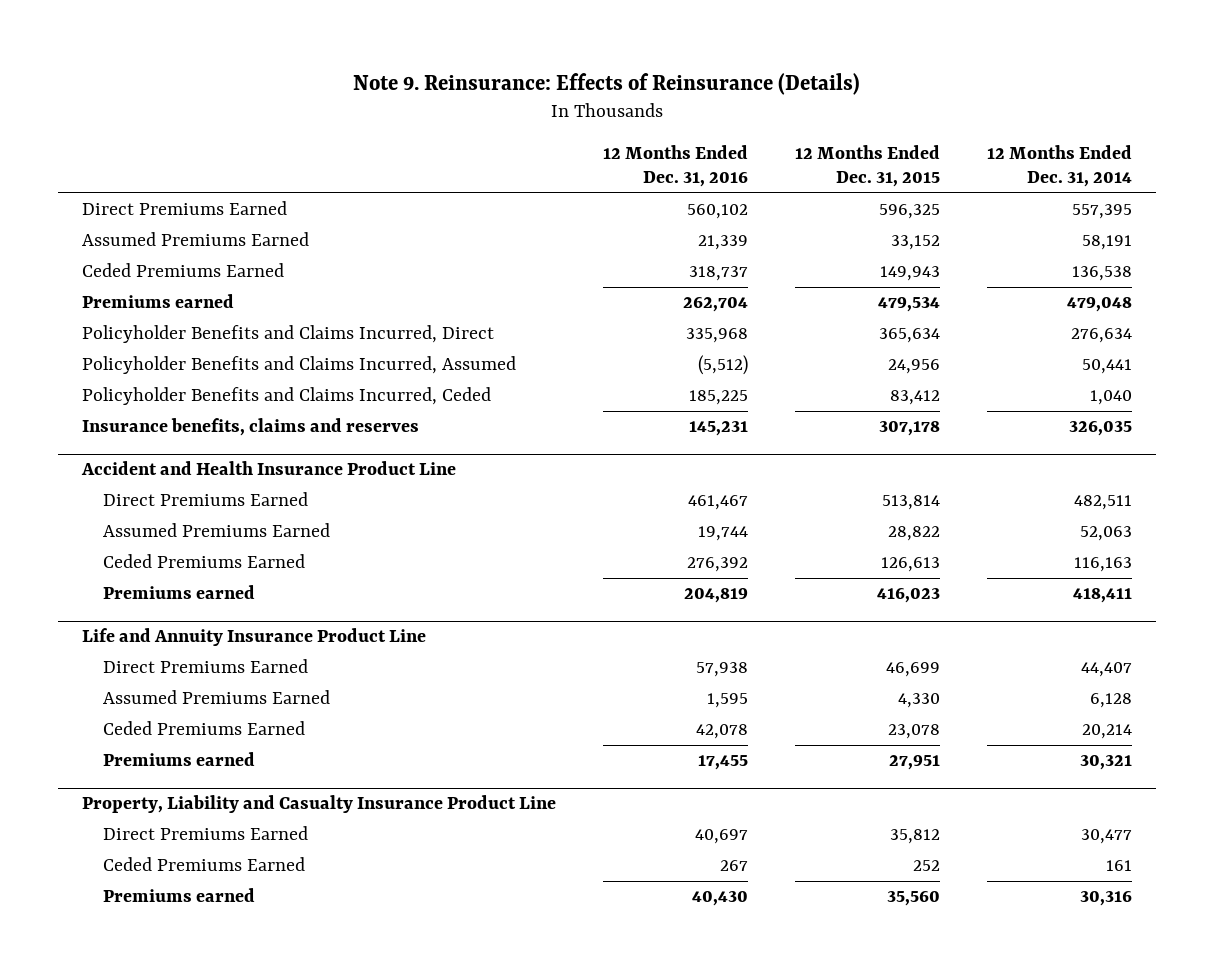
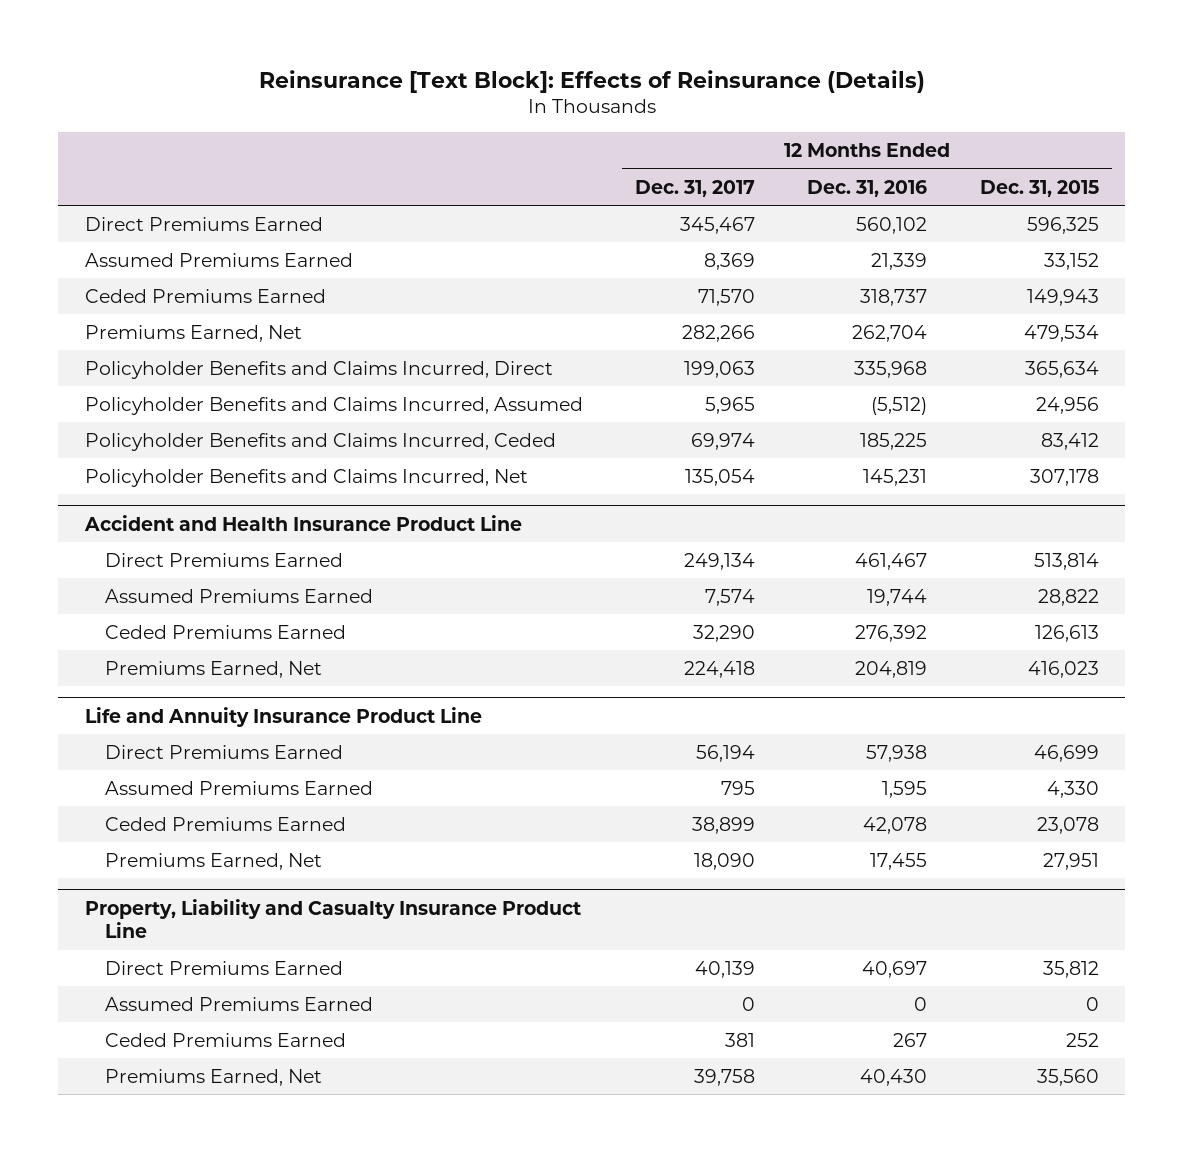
[352,72,860,95] Note 9. Reinsurance: Effects of Reinsurance (Details) -> [258,69,925,93] Reinsurance [Text Block]: Effects of Reinsurance (Details)
[987,144,1133,188] 12 Months Ended Dec. 31, 2014 -> none
none -> [635,179,756,197] Dec. 31, 2017
[81,294,234,309] Premiums earned -> [84,324,302,342] Premiums Earned, Net
[81,418,419,437] Insurance benefits, claims and reserves -> [84,468,528,487] Policyholder Benefits and Claims Incurred, Net
[103,585,256,600] Premiums earned -> [105,660,323,678] Premiums Earned, Net
[103,752,256,767] Premiums earned -> [105,852,323,870] Premiums Earned, Net
none -> [105,996,374,1011] Assumed Premiums Earned
[103,888,256,903] Premiums earned -> [105,1068,323,1086] Premiums Earned, Net

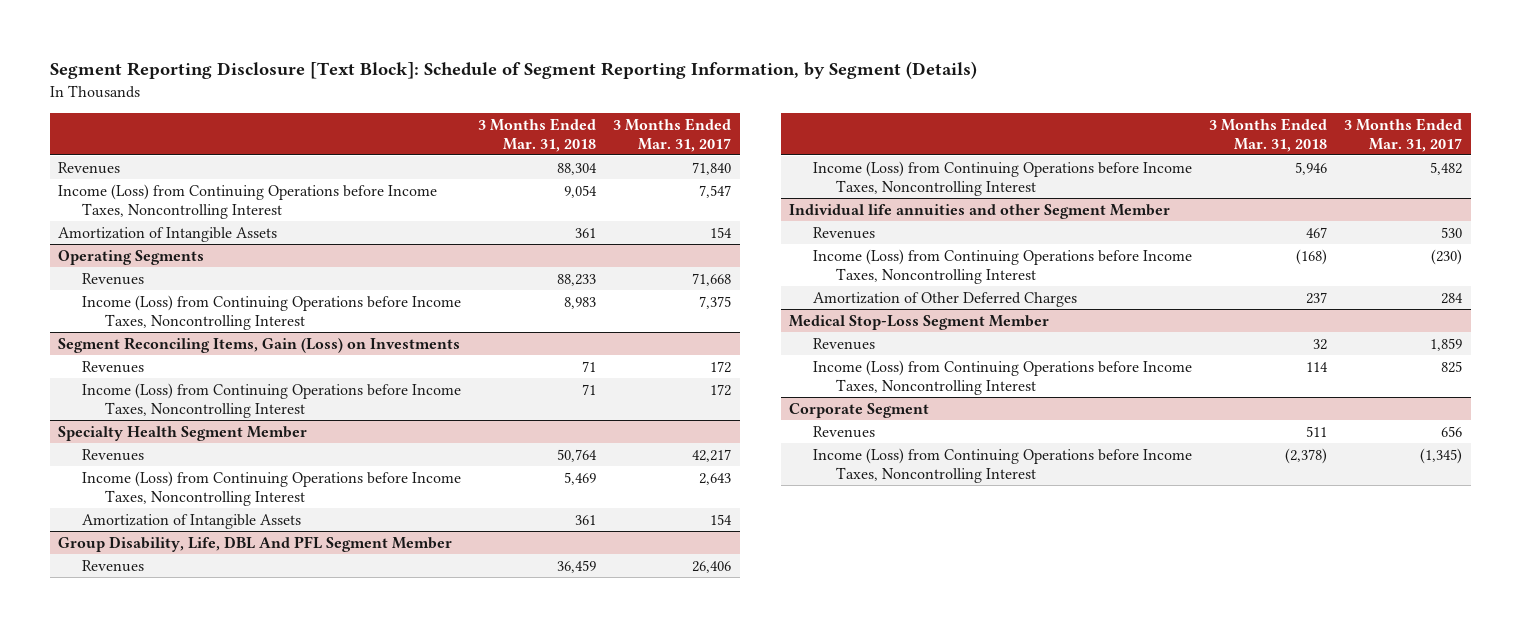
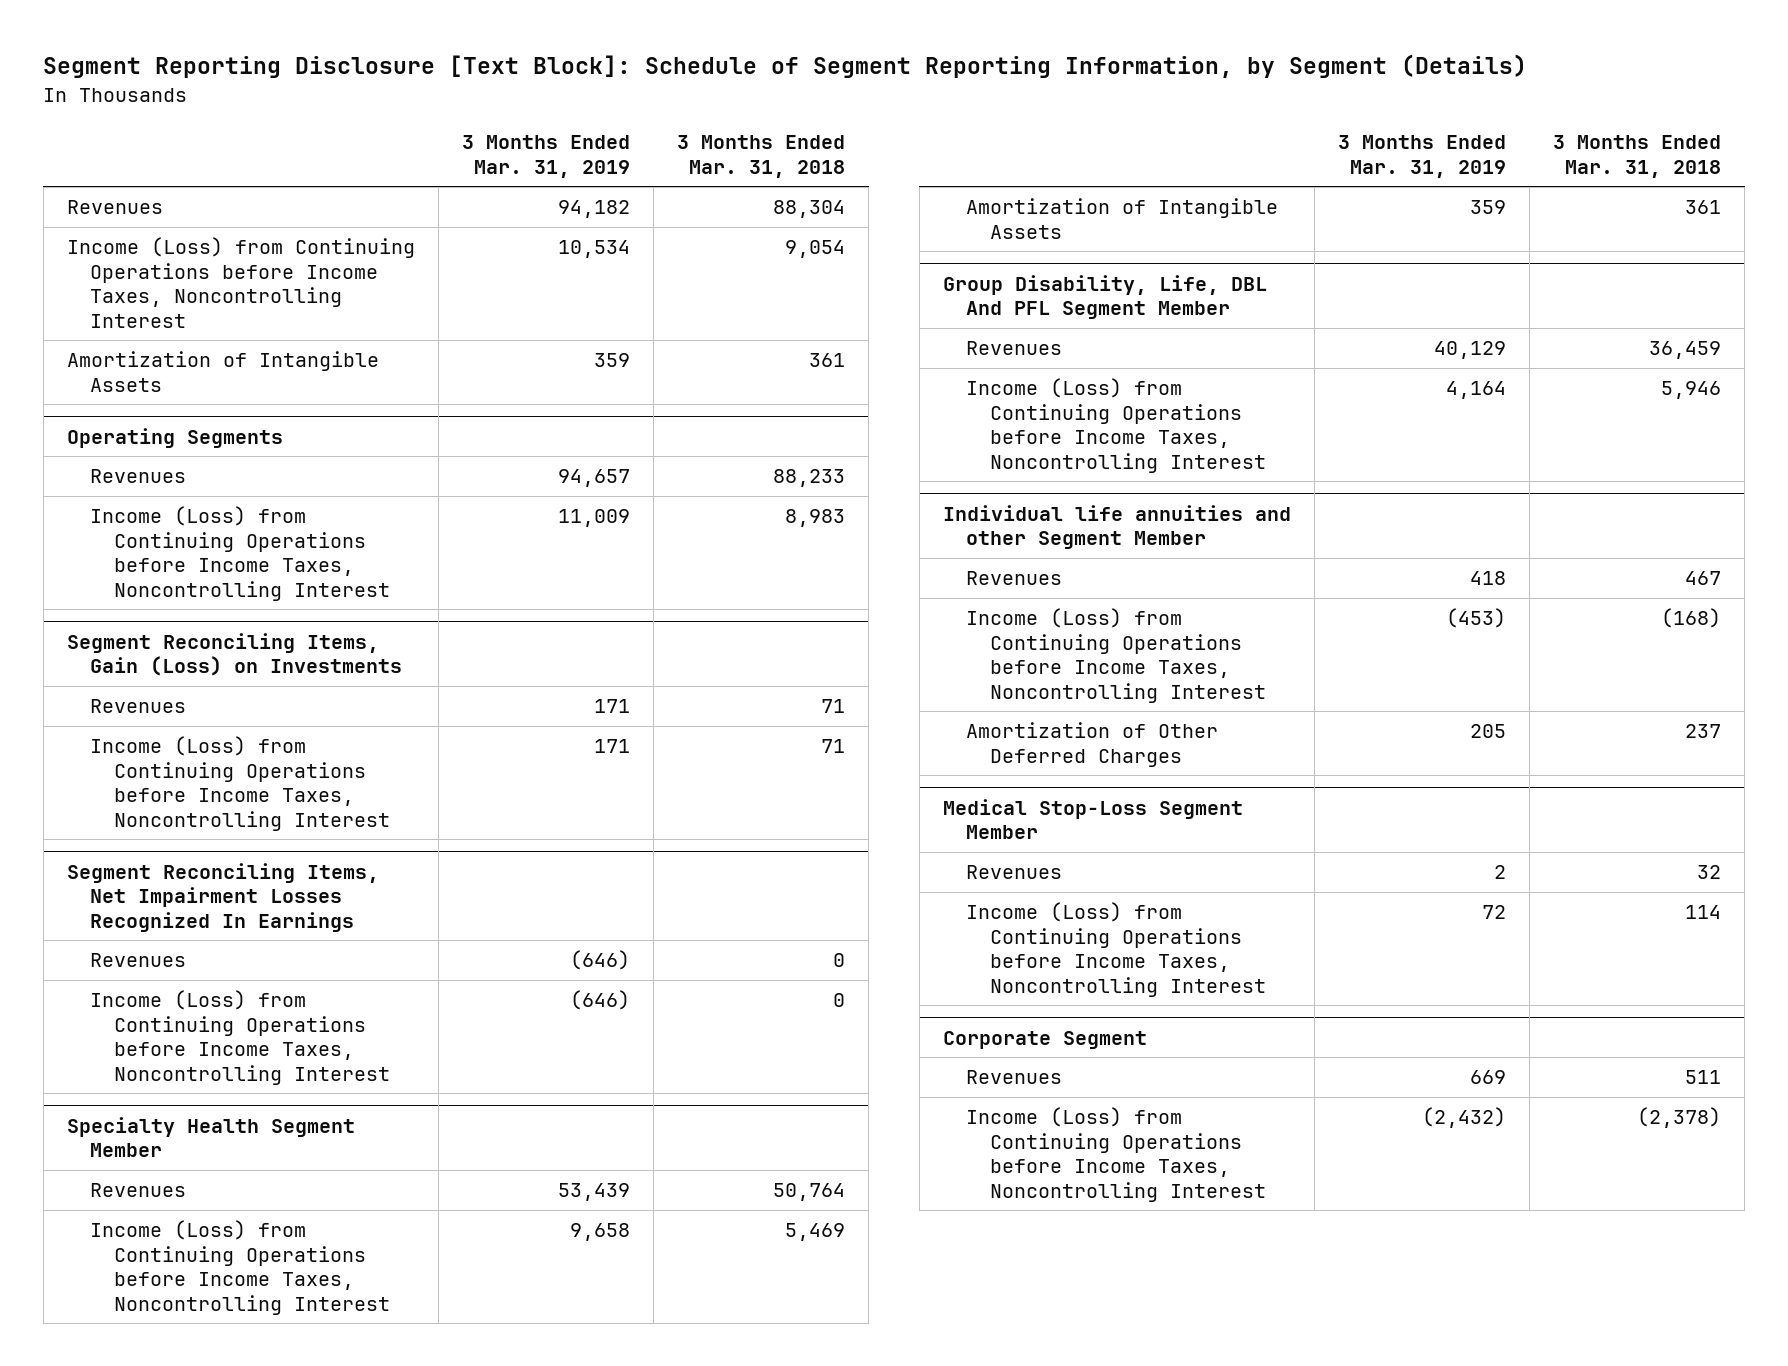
[613,117,732,152] 3 Months Ended Mar. 31, 2017 -> none
none -> [461,135,630,178] 3 Months Ended Mar. 31, 2019
none -> [66,862,379,932] Segment Reconciling Items, Net Impairment Losses Recognized In Earnings
none -> [90,953,187,968] Revenues
none -> [90,990,390,1085] Income (Loss) from Continuing Operations before Income Taxes, Noncontrolling Interest

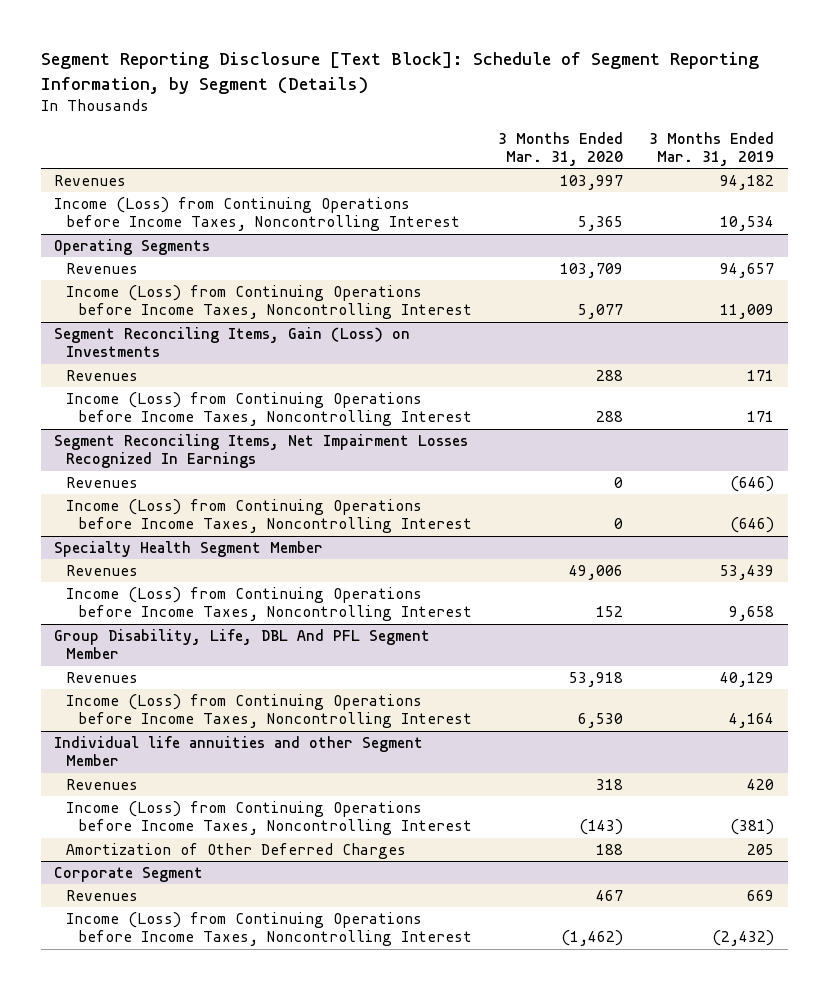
[677,135,846,178] 3 Months Ended Mar. 31, 2018 -> none
none -> [498,131,624,167] 3 Months Ended Mar. 31, 2020
[66,351,379,392] Amortization of Intangible Assets -> none
[966,198,1279,239] Amortization of Intangible Assets -> none
[1469,571,1506,586] 418 -> [747,779,775,791] 420
[1445,608,1506,629] (453) -> [730,819,775,836] (381)
[942,798,1243,840] Medical Stop-Loss Segment Member -> none
[966,865,1063,880] Revenues -> none
[966,902,1267,997] Income (Loss) from Continuing Operations before Income Taxes, Noncontrolling Interest -> none

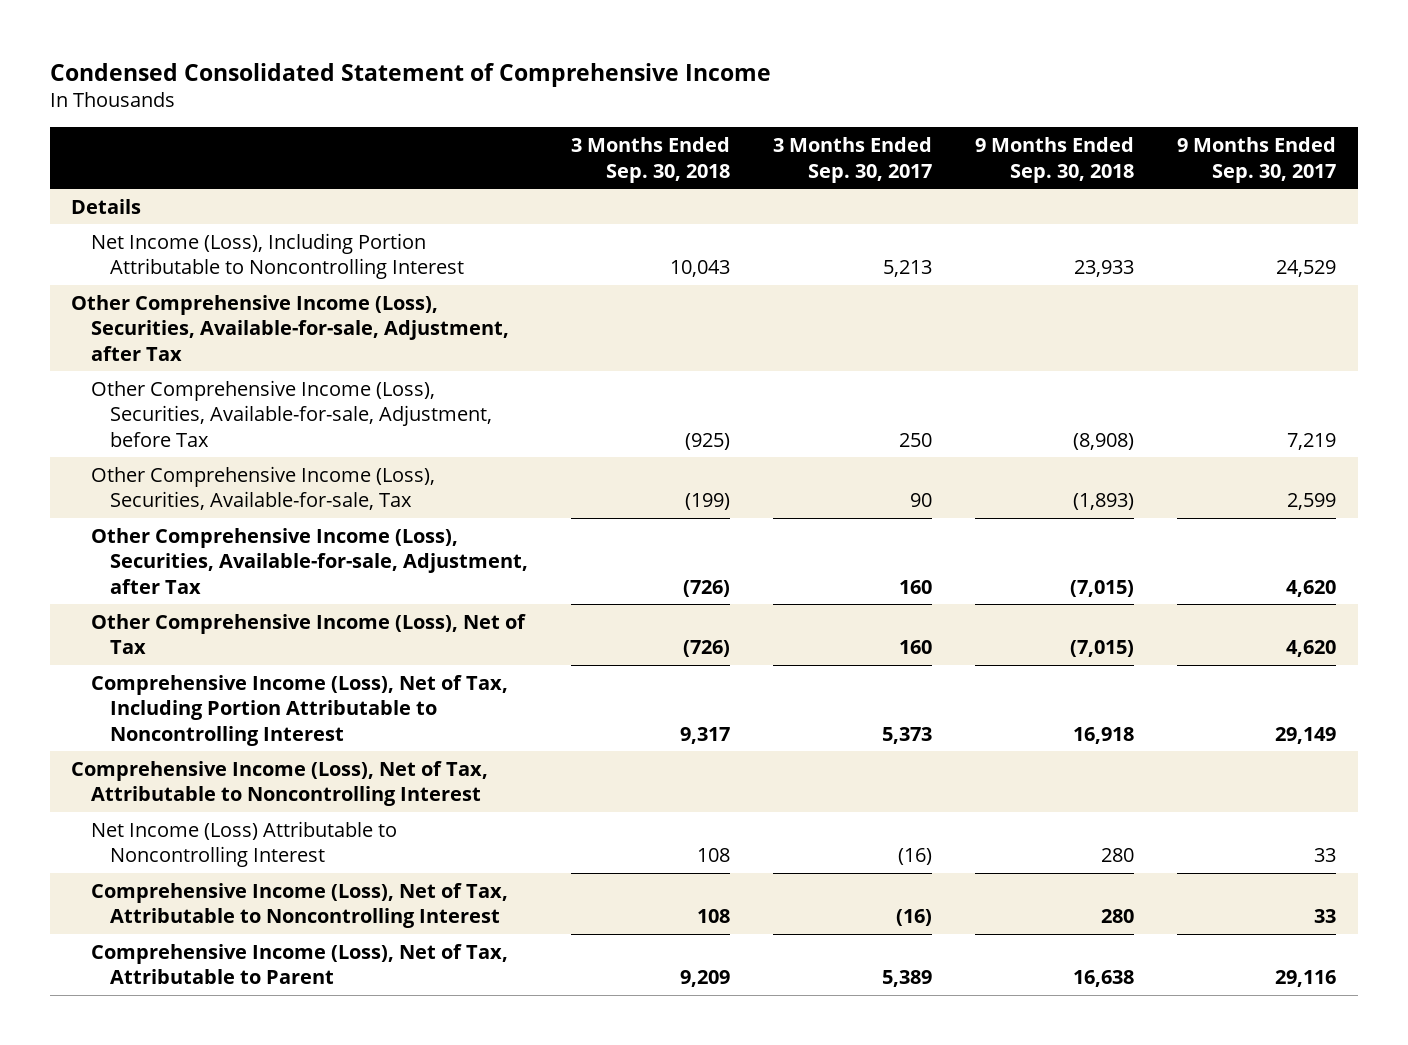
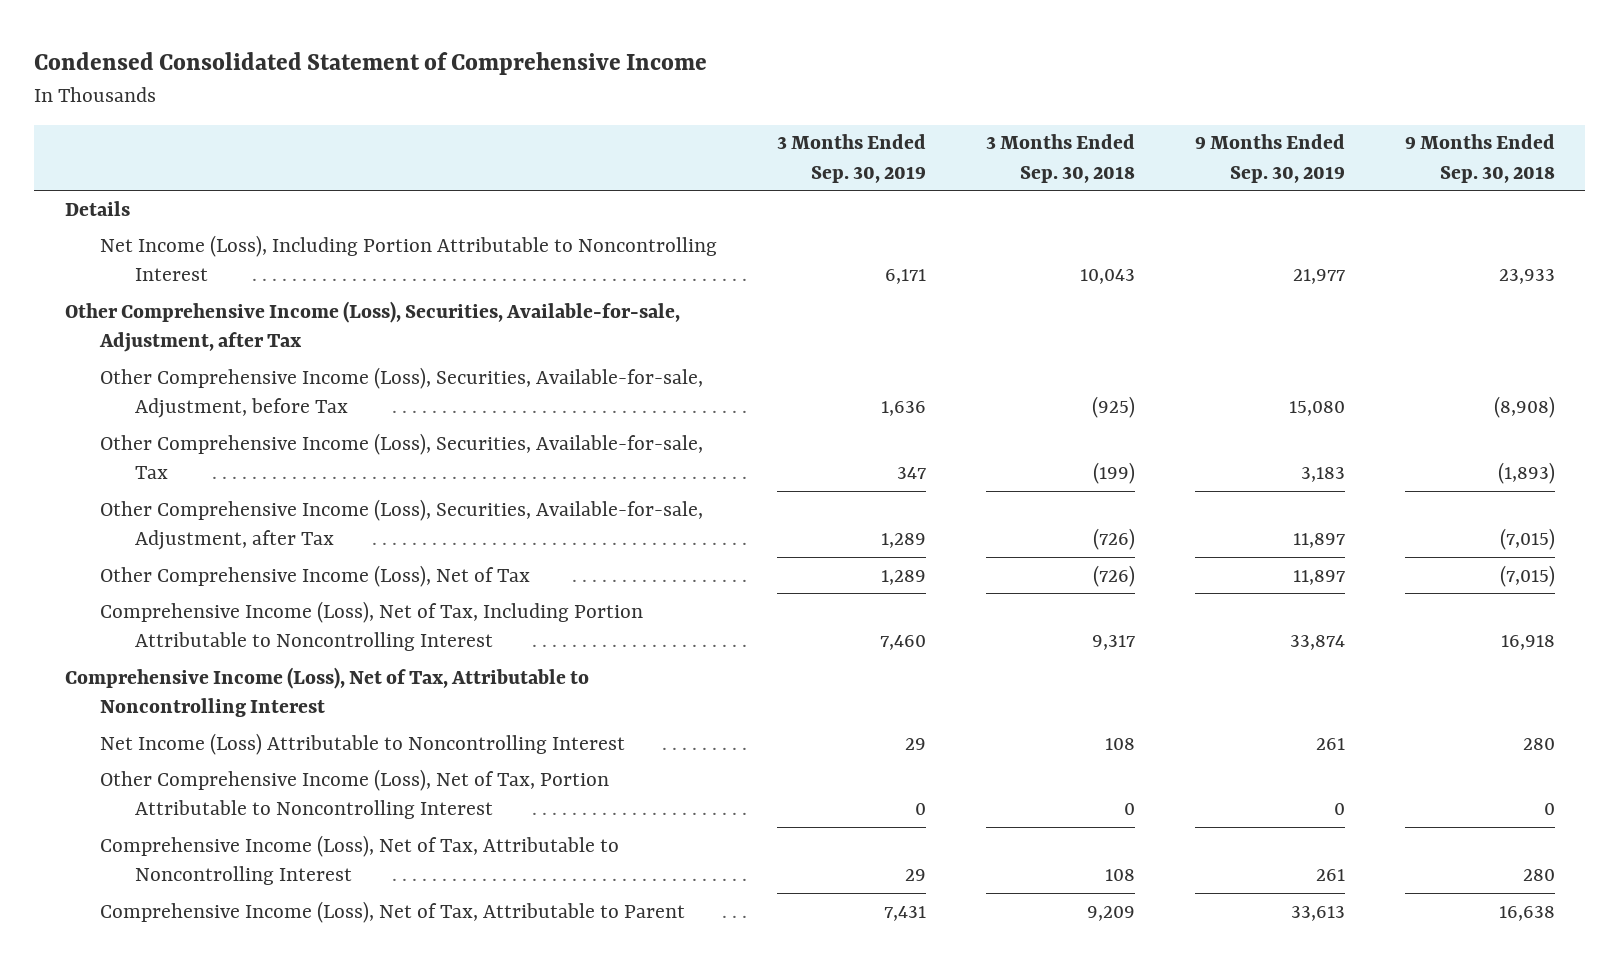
[773,137,933,183] 3 Months Ended Sep. 30, 2017 -> none
[1177,137,1337,183] 9 Months Ended Sep. 30, 2017 -> none
none -> [776,134,926,183] 3 Months Ended Sep. 30, 2019
none -> [1195,134,1346,183] 9 Months Ended Sep. 30, 2019
none -> [99,768,609,819] Other Comprehensive Income (Loss), Net of Tax, Portion Attributable to Noncontrolling Interest

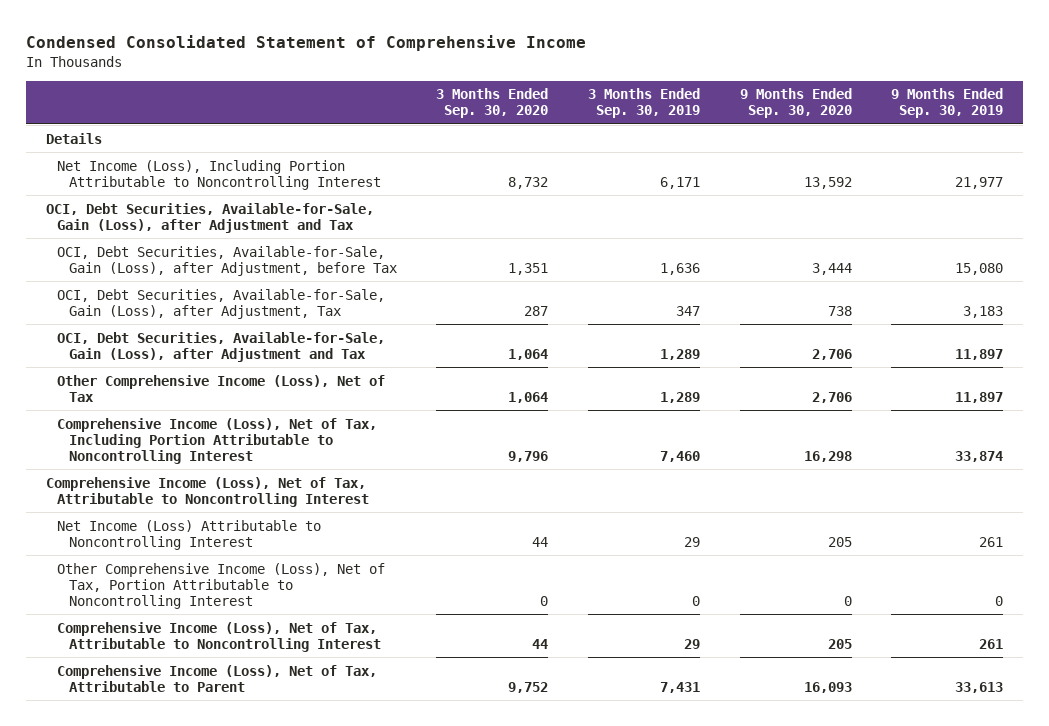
[986,134,1136,183] 3 Months Ended Sep. 30, 2018 -> none
[1405,134,1556,183] 9 Months Ended Sep. 30, 2018 -> none
none -> [436,88,549,119] 3 Months Ended Sep. 30, 2020
none -> [739,88,852,119] 9 Months Ended Sep. 30, 2020
[64,300,680,352] Other Comprehensive Income (Loss), Securities, Available-for-sale, Adjustment, after Tax -> [45,202,374,233] OCI, Debt Securities, Available-for-Sale, Gain (Loss), after Adjustment and Tax
[99,366,703,418] Other Comprehensive Income (Loss), Securities, Available-for-sale, Adjustment, before Tax -> [57,245,397,276] OCI, Debt Securities, Available-for-Sale, Gain (Loss), after Adjustment, before Tax
[99,432,703,479] Other Comprehensive Income (Loss), Securities, Available-for-sale, Tax -> [57,288,386,319] OCI, Debt Securities, Available-for-Sale, Gain (Loss), after Adjustment, Tax
[99,498,703,550] Other Comprehensive Income (Loss), Securities, Available-for-sale, Adjustment, after Tax -> [57,331,386,362] OCI, Debt Securities, Available-for-Sale, Gain (Loss), after Adjustment and Tax

